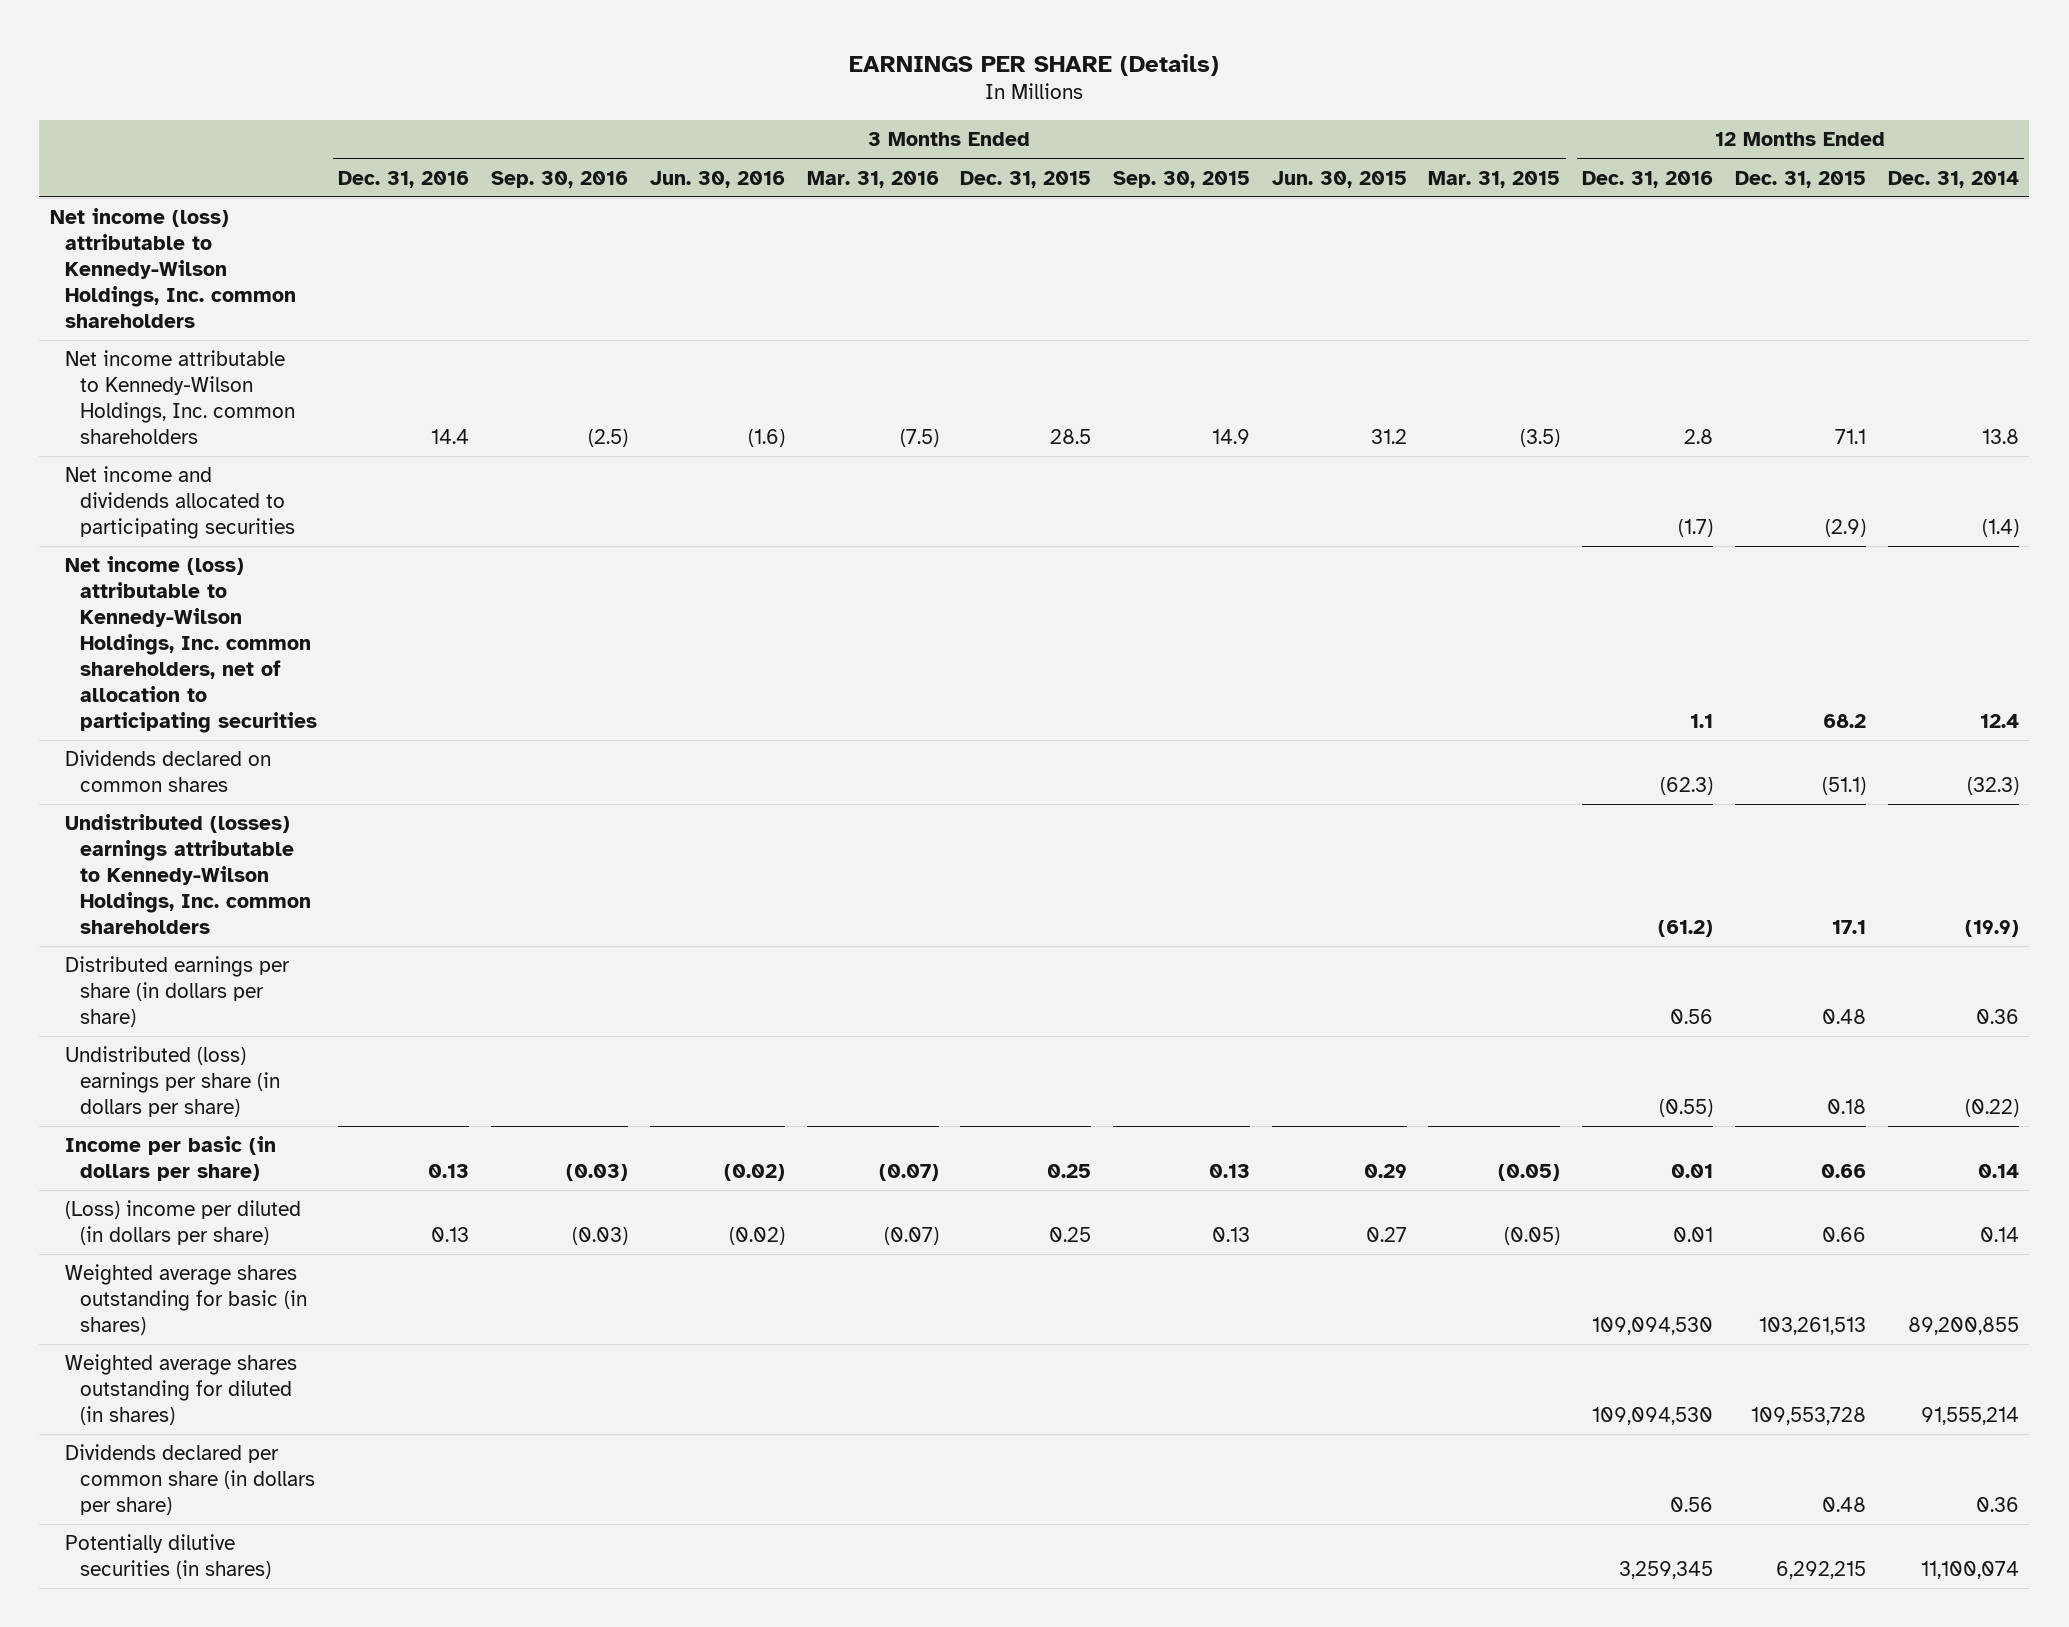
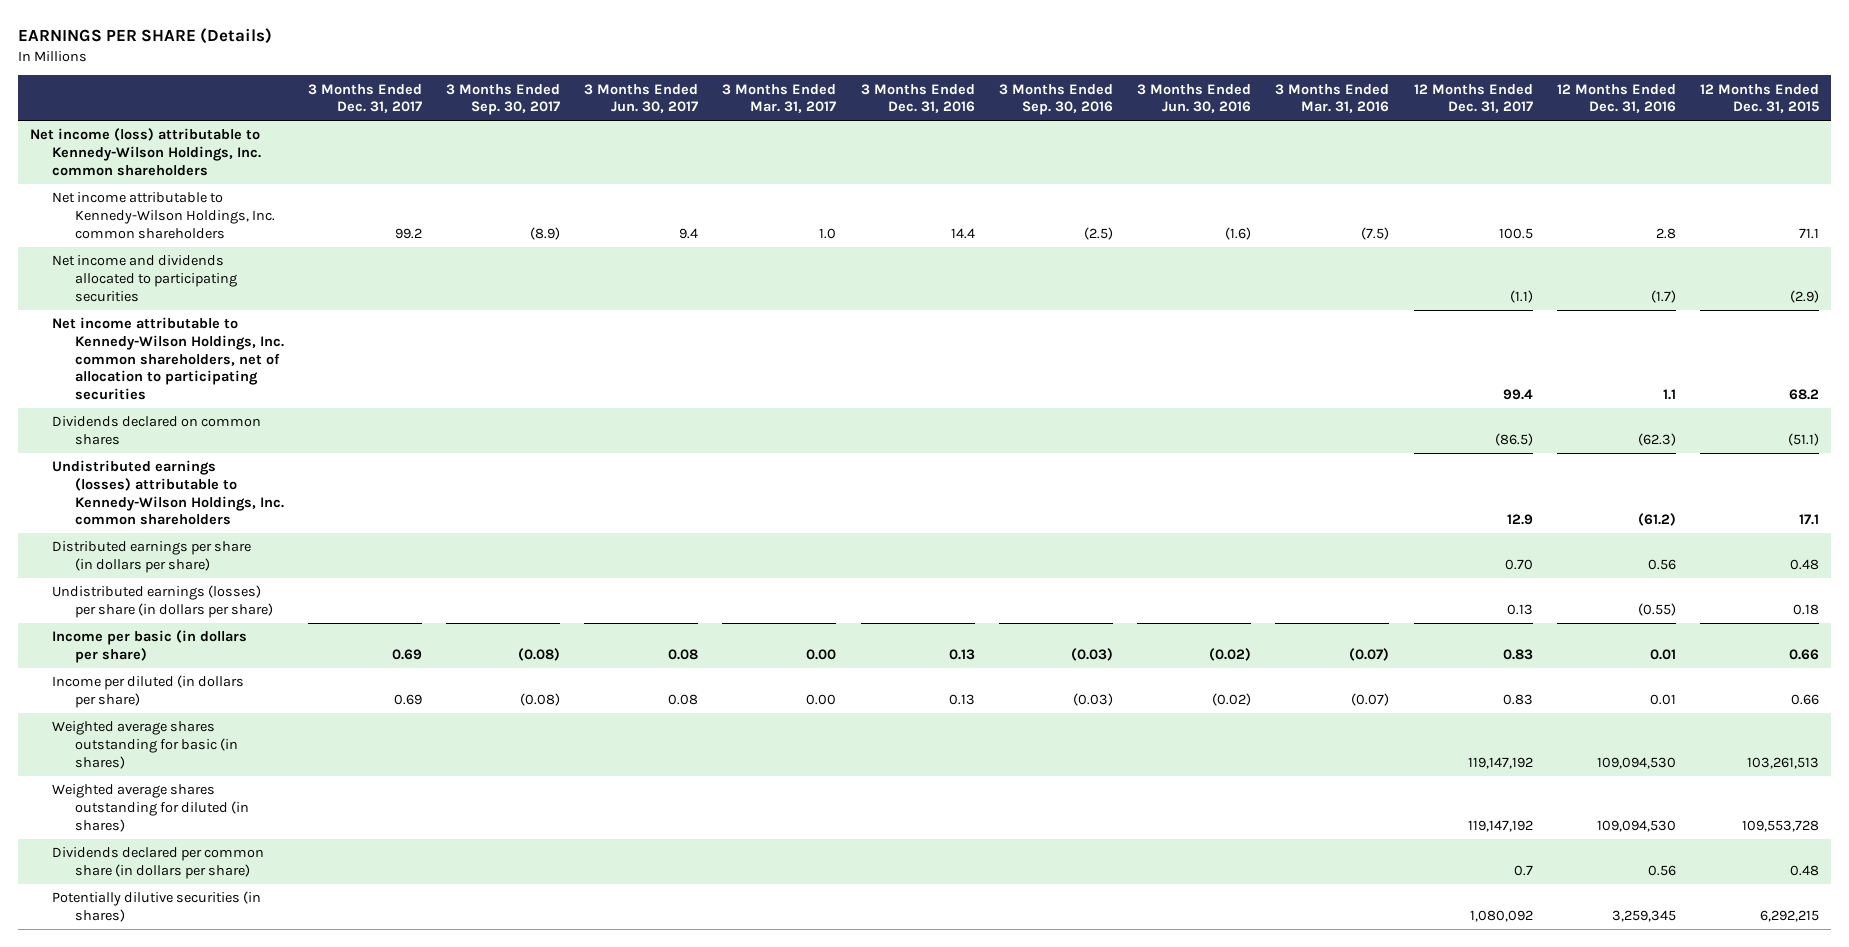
[960,170,1092,188] Dec. 31, 2015 -> none
[1113,170,1251,188] Sep. 30, 2015 -> none
[1271,170,1407,188] Jun. 30, 2015 -> none
[1428,170,1561,188] Mar. 31, 2015 -> none
[1887,170,2019,188] Dec. 31, 2014 -> none
none -> [307,83,422,114] 3 Months Ended Dec. 31, 2017
none -> [446,83,561,116] 3 Months Ended Sep. 30, 2017
none -> [584,83,699,114] 3 Months Ended Jun. 30, 2017
none -> [722,83,837,114] 3 Months Ended Mar. 31, 2017
none -> [1413,83,1533,114] 12 Months Ended Dec. 31, 2017
[65,556,317,734] Net income (loss) attributable to Kennedy-Wilson Holdings, Inc. common shareholders, net of allocation to participating securities -> [52,317,284,401] Net income attributable to Kennedy-Wilson Holdings, Inc. common shareholders, net of allocation to participating securities
[65,814,311,935] Undistributed (losses) earnings attributable to Kennedy-Wilson Holdings, Inc. common shareholders -> [52,460,284,526] Undistributed earnings (losses) attributable to Kennedy-Wilson Holdings, Inc. common shareholders
[65,1046,280,1118] Undistributed (loss) earnings per share (in dollars per share) -> [52,585,273,618] Undistributed earnings (losses) per share (in dollars per share)
[65,1200,302,1246] (Loss) income per diluted (in dollars per share) -> [52,675,245,708] Income per diluted (in dollars per share)

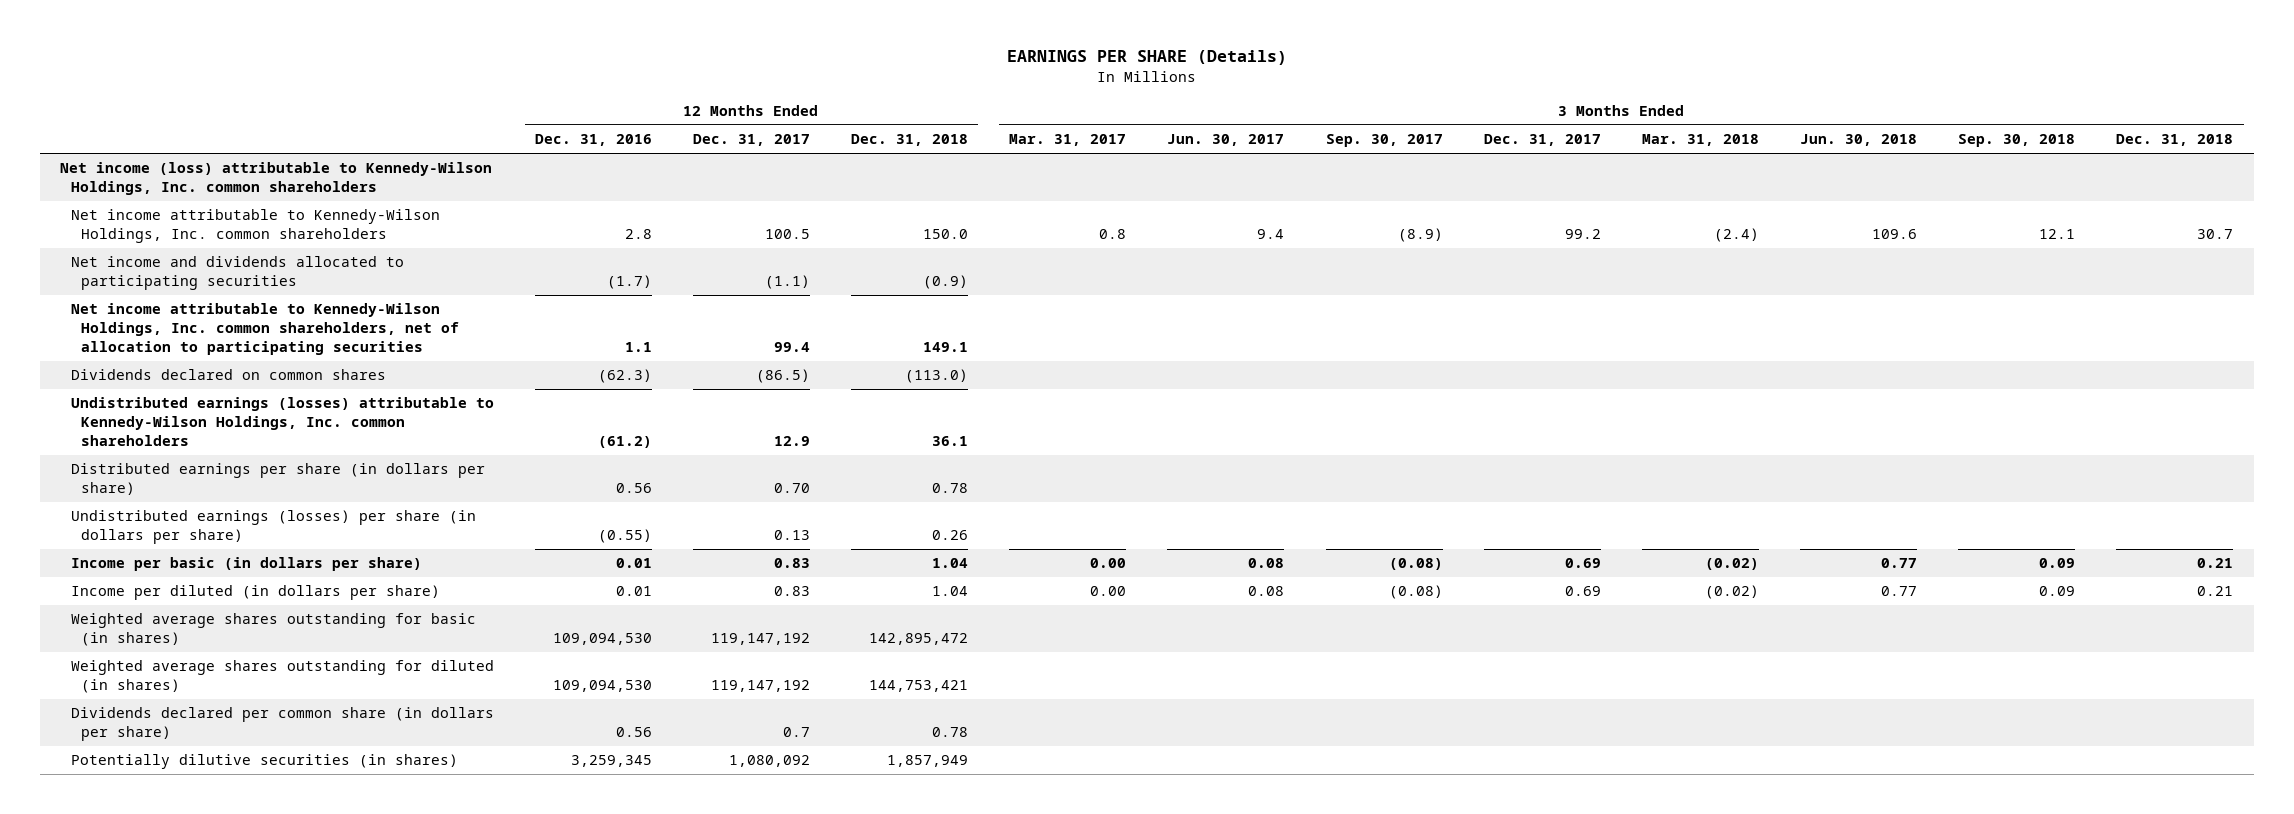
[860,83,975,114] 3 Months Ended Dec. 31, 2016 -> none
[998,83,1113,116] 3 Months Ended Sep. 30, 2016 -> none
[1137,83,1252,114] 3 Months Ended Jun. 30, 2016 -> none
[1275,83,1390,114] 3 Months Ended Mar. 31, 2016 -> none
[1699,83,1819,114] 12 Months Ended Dec. 31, 2015 -> none
none -> [851,134,969,147] Dec. 31, 2018
none -> [1641,134,1759,147] Mar. 31, 2018
none -> [1800,134,1918,147] Jun. 30, 2018
none -> [1958,134,2076,148] Sep. 30, 2018
none -> [2116,134,2234,147] Dec. 31, 2018
[819,227,837,239] 1.0 -> [1099,229,1127,240] 0.8

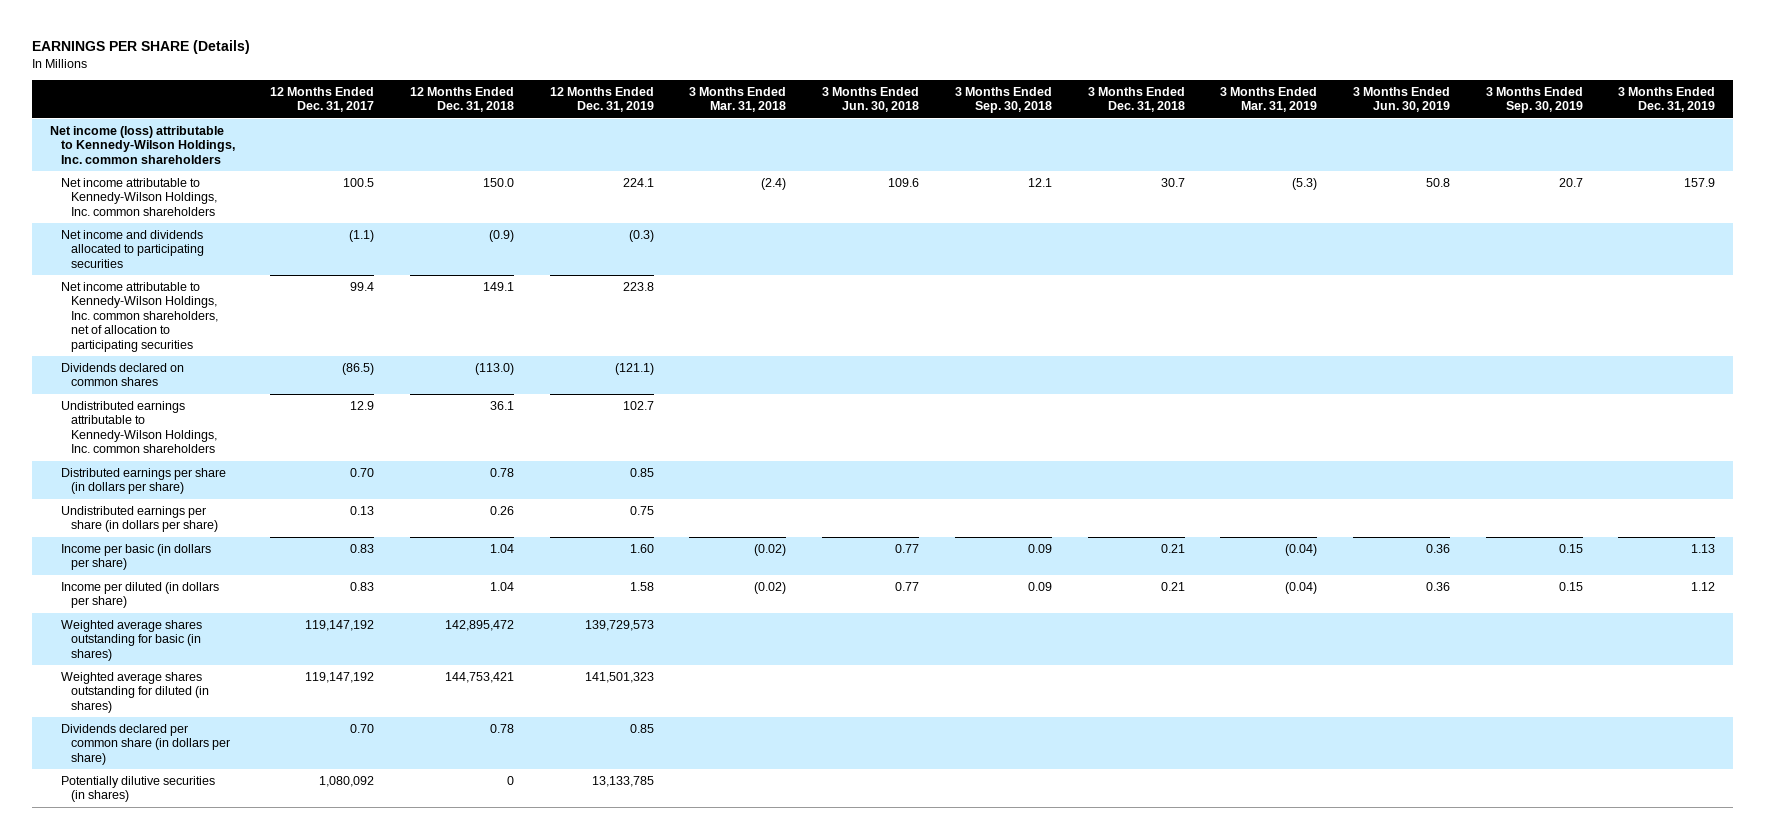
[534,134,652,147] Dec. 31, 2016 -> none
[1009,134,1127,147] Mar. 31, 2017 -> none
[1167,134,1285,147] Jun. 30, 2017 -> none
[1325,134,1443,148] Sep. 30, 2017 -> none
[1483,134,1601,147] Dec. 31, 2017 -> none
none -> [549,86,654,113] 12 Months Ended Dec. 31, 2019
none -> [1220,86,1318,113] 3 Months Ended Mar. 31, 2019
none -> [1352,86,1450,113] 3 Months Ended Jun. 30, 2019
none -> [1485,86,1583,114] 3 Months Ended Sep. 30, 2019
none -> [1618,86,1716,113] 3 Months Ended Dec. 31, 2019
[70,397,494,446] Undistributed earnings (losses) attributable to Kennedy-Wilson Holdings, Inc. common shareholders -> [60,400,218,454] Undistributed earnings attributable to Kennedy-Wilson Holdings, Inc. common shareholders
[70,510,476,545] Undistributed earnings (losses) per share (in dollars per share) -> [60,505,219,533] Undistributed earnings per share (in dollars per share)
[782,727,810,738] 0.7 -> [350,723,375,733] 0.70
[887,755,969,768] 1,857,949 -> [507,775,515,785] 0

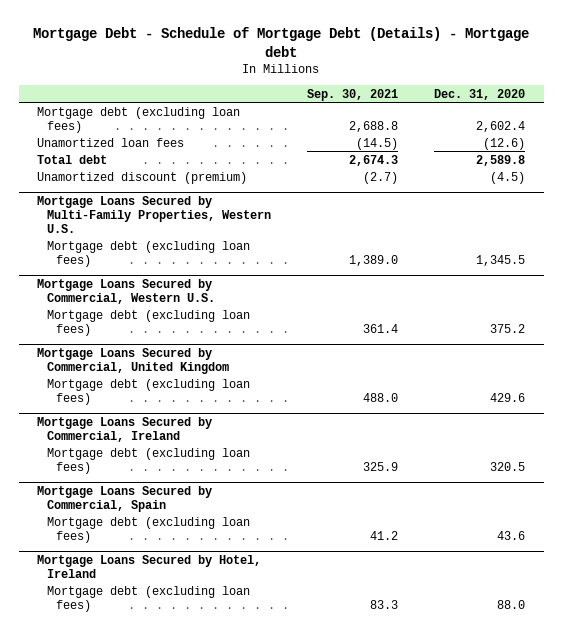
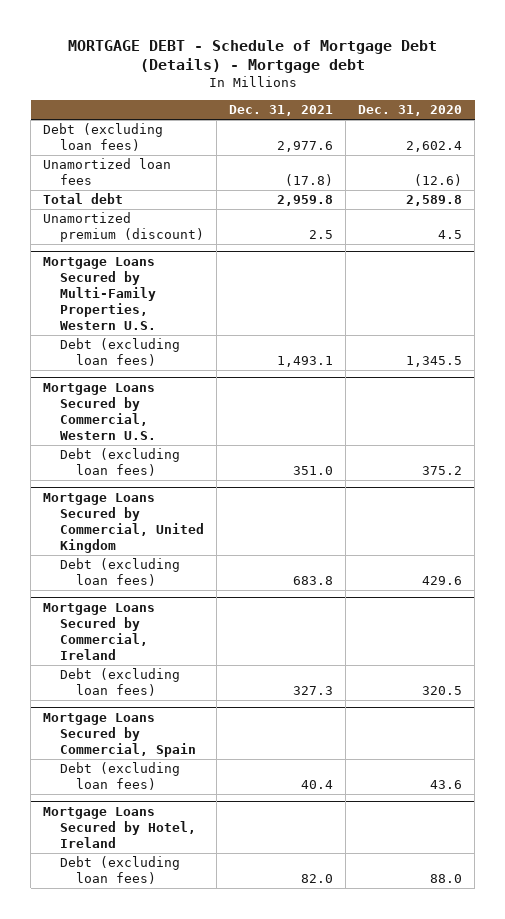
[33,26,530,57] Mortgage Debt - Schedule of Mortgage Debt (Details) - Mortgage debt -> [67,39,437,74] MORTGAGE DEBT - Schedule of Mortgage Debt (Details) - Mortgage debt
[307,88,399,101] Sep. 30, 2021 -> none
none -> [228,105,333,117] Dec. 31, 2021
[37,106,241,133] Mortgage debt (excluding loan fees) -> [43,123,164,152] Debt (excluding loan fees)
[37,171,248,184] Unamortized discount (premium) -> [43,212,204,243] Unamortized premium (discount)
[490,171,526,184] (4.5) -> [438,230,463,240] 4.5
[46,240,250,267] Mortgage debt (excluding loan fees) -> [59,338,180,367] Debt (excluding loan fees)
[46,309,250,336] Mortgage debt (excluding loan fees) -> [59,448,180,477] Debt (excluding loan fees)
[46,378,250,405] Mortgage debt (excluding loan fees) -> [59,558,180,587] Debt (excluding loan fees)
[46,447,250,474] Mortgage debt (excluding loan fees) -> [59,668,180,697] Debt (excluding loan fees)
[46,516,250,543] Mortgage debt (excluding loan fees) -> [59,762,180,791] Debt (excluding loan fees)
[46,585,250,612] Mortgage debt (excluding loan fees) -> [59,856,180,885] Debt (excluding loan fees)

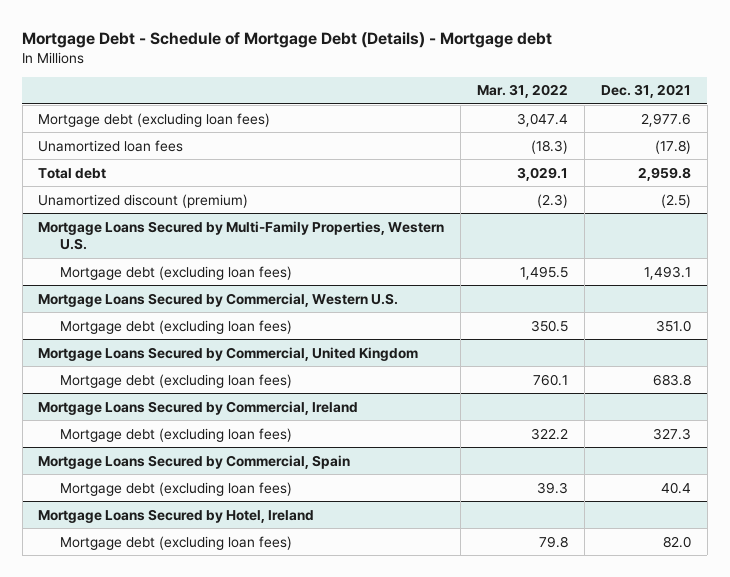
[67,39,437,74] MORTGAGE DEBT - Schedule of Mortgage Debt (Details) - Mortgage debt -> [22,31,553,48] Mortgage Debt - Schedule of Mortgage Debt (Details) - Mortgage debt
[358,105,463,117] Dec. 31, 2020 -> none
none -> [477,84,569,99] Mar. 31, 2022
[43,123,164,152] Debt (excluding loan fees) -> [38,112,271,127] Mortgage debt (excluding loan fees)
[43,212,204,243] Unamortized premium (discount) -> [38,193,249,208] Unamortized discount (premium)
[308,230,333,240] 2.5 -> [661,193,692,208] (2.5)
[59,338,180,367] Debt (excluding loan fees) -> [60,265,293,280] Mortgage debt (excluding loan fees)
[59,448,180,477] Debt (excluding loan fees) -> [60,319,293,334] Mortgage debt (excluding loan fees)
[59,558,180,587] Debt (excluding loan fees) -> [60,373,293,388] Mortgage debt (excluding loan fees)
[59,668,180,697] Debt (excluding loan fees) -> [60,427,293,442] Mortgage debt (excluding loan fees)
[59,762,180,791] Debt (excluding loan fees) -> [60,481,293,496] Mortgage debt (excluding loan fees)
[59,856,180,885] Debt (excluding loan fees) -> [60,535,293,550] Mortgage debt (excluding loan fees)

